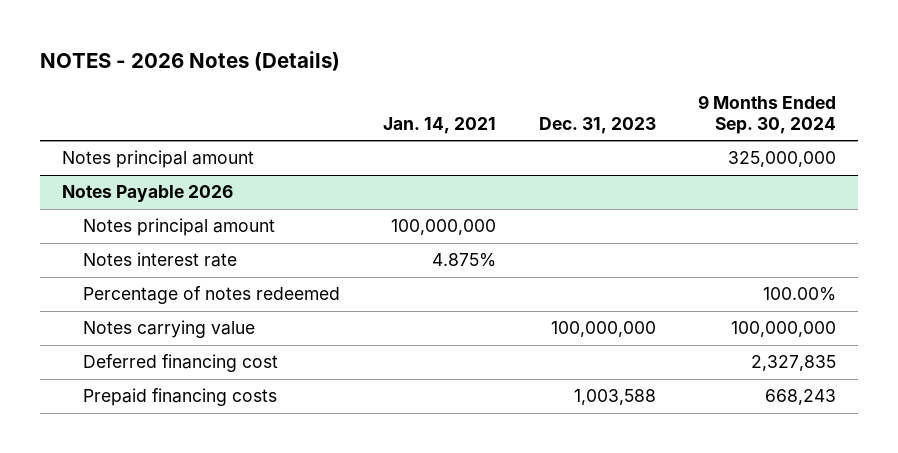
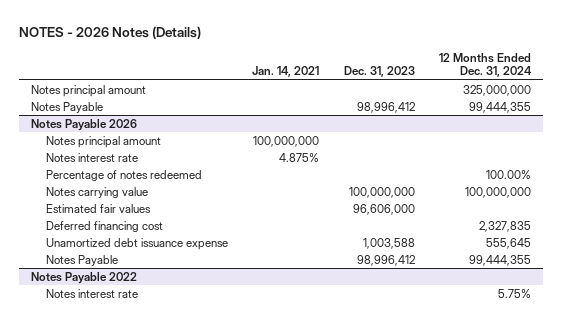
[698,95,837,134] 9 Months Ended Sep. 30, 2024 -> none
none -> [439,52,533,78] 12 Months Ended Dec. 31, 2024
none -> [31,101,104,113] Notes Payable
none -> [46,203,152,213] Estimated fair values
[83,388,278,407] Prepaid financing costs -> [46,237,229,250] Unamortized debt issuance expense
none -> [46,254,119,266] Notes Payable
none -> [31,271,138,284] Notes Payable 2022
none -> [46,288,139,298] Notes interest rate

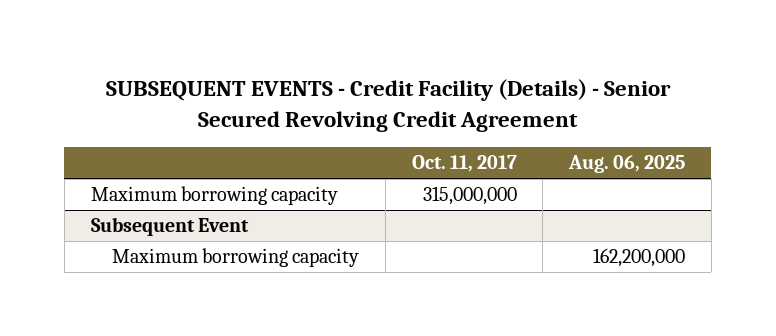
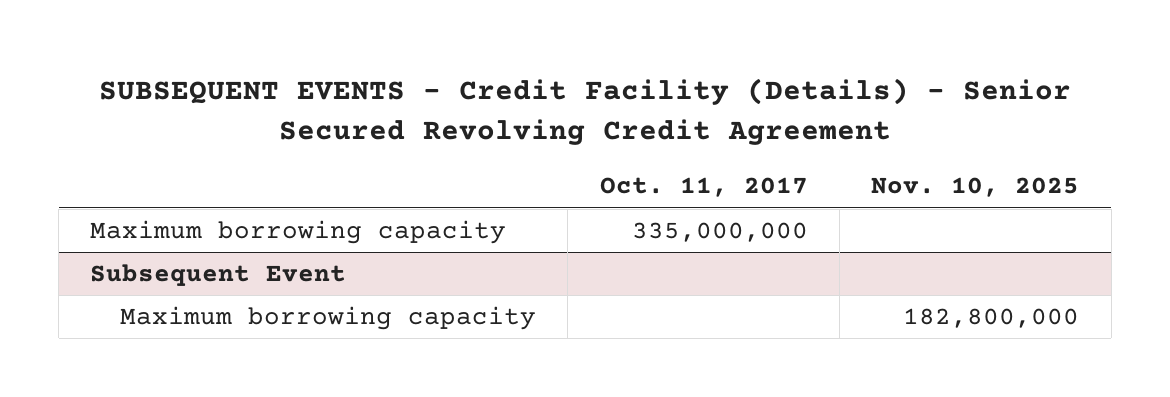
[568,155,686,174] Aug. 06, 2025 -> none
none -> [871,177,1080,198] Nov. 10, 2025
[422,186,517,206] 315,000,000 -> [631,222,808,243] 335,000,000

